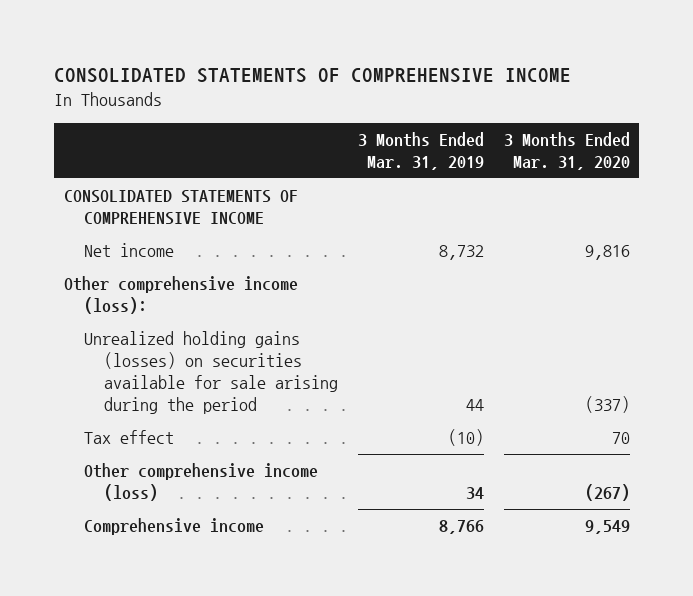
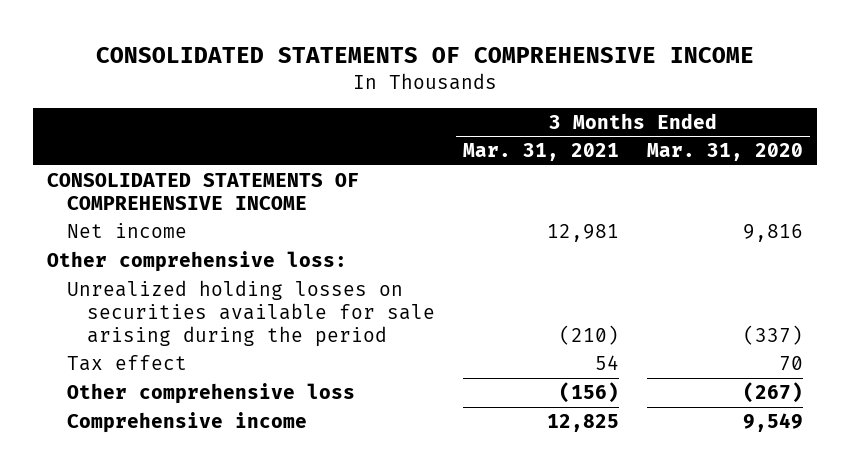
[357,131,484,170] 3 Months Ended Mar. 31, 2019 -> none
none -> [463,143,620,162] Mar. 31, 2021
[63,276,298,315] Other comprehensive income (loss): -> [46,251,347,273] Other comprehensive loss:
[83,331,339,414] Unrealized holding gains (losses) on securities available for sale arising during the period -> [67,280,436,347] Unrealized holding losses on securities available for sale arising during the period
[83,463,318,502] Other comprehensive income (loss) -> [67,383,356,405] Other comprehensive loss

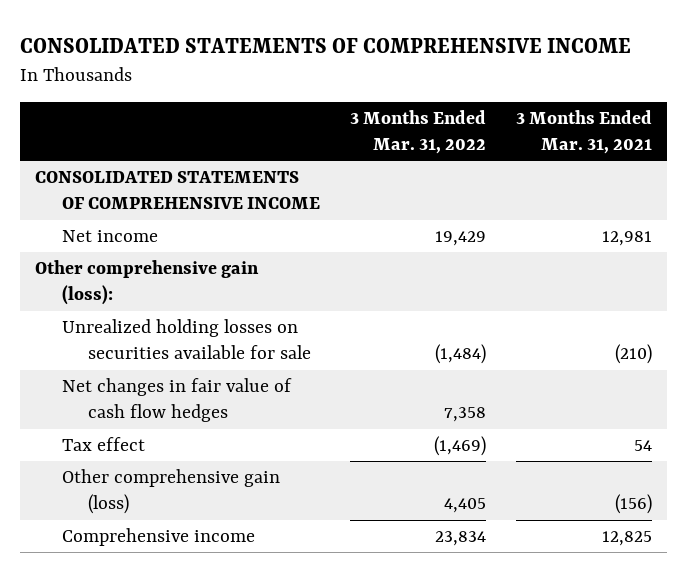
[646,143,803,162] Mar. 31, 2020 -> none
none -> [349,109,486,155] 3 Months Ended Mar. 31, 2022
[46,251,347,273] Other comprehensive loss: -> [35,260,260,306] Other comprehensive gain (loss):
[67,280,436,347] Unrealized holding losses on securities available for sale arising during the period -> [61,319,311,360] Unrealized holding losses on securities available for sale
none -> [61,378,292,423] Net changes in fair value of cash flow hedges
[67,383,356,405] Other comprehensive loss -> [61,469,280,515] Other comprehensive gain (loss)

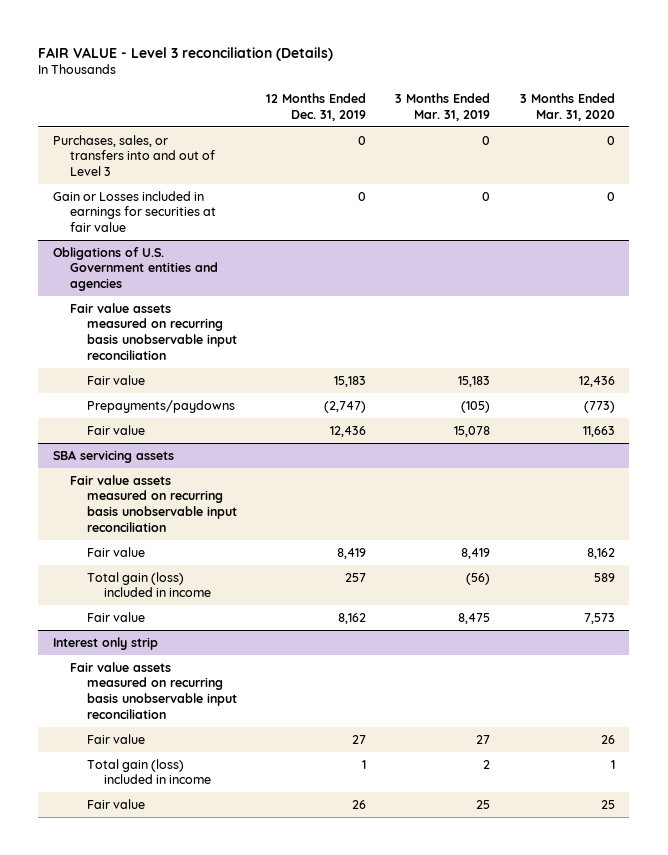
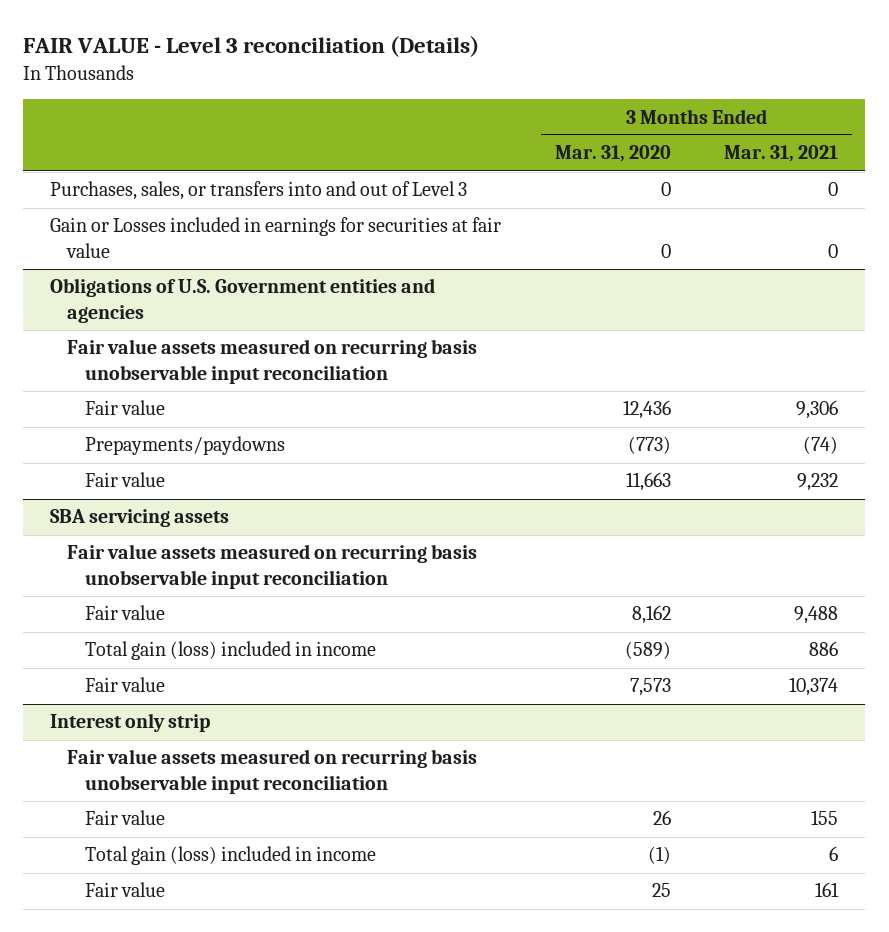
[266,93,367,122] 12 Months Ended Dec. 31, 2019 -> none
[395,93,491,122] 3 Months Ended Mar. 31, 2019 -> none
none -> [724,145,839,163] Mar. 31, 2021
[593,572,615,582] 589 -> [624,641,671,660] (589)
[610,759,615,769] 1 -> [647,846,671,865] (1)

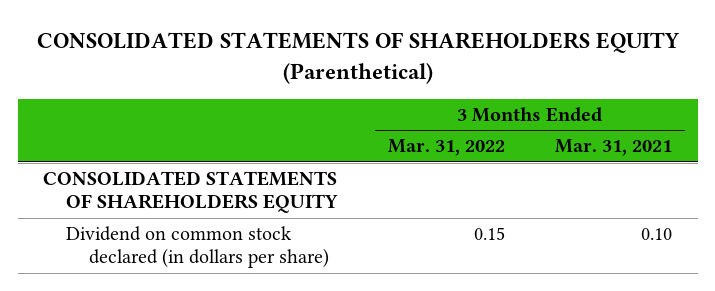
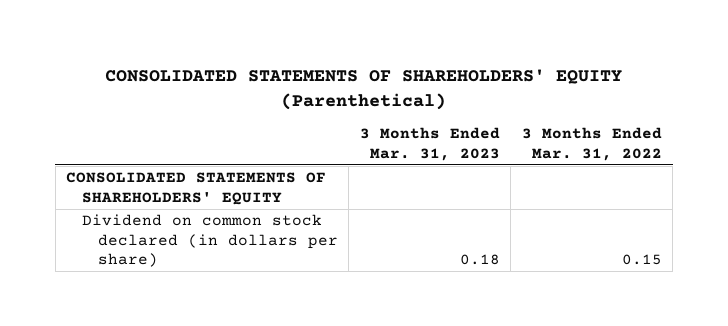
[36,32,680,85] CONSOLIDATED STATEMENTS OF SHAREHOLDERS EQUITY (Parenthetical) -> [105,68,623,110] CONSOLIDATED STATEMENTS OF SHAREHOLDERS' EQUITY (Parenthetical)
[555,139,673,157] Mar. 31, 2021 -> none
none -> [359,127,500,161] 3 Months Ended Mar. 31, 2023
[43,171,338,214] CONSOLIDATED STATEMENTS OF SHAREHOLDERS EQUITY -> [66,172,327,205] CONSOLIDATED STATEMENTS OF SHAREHOLDERS' EQUITY

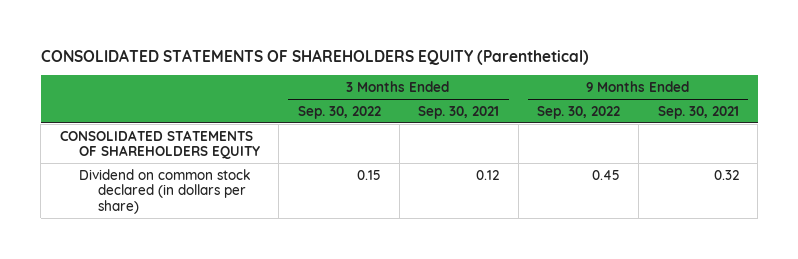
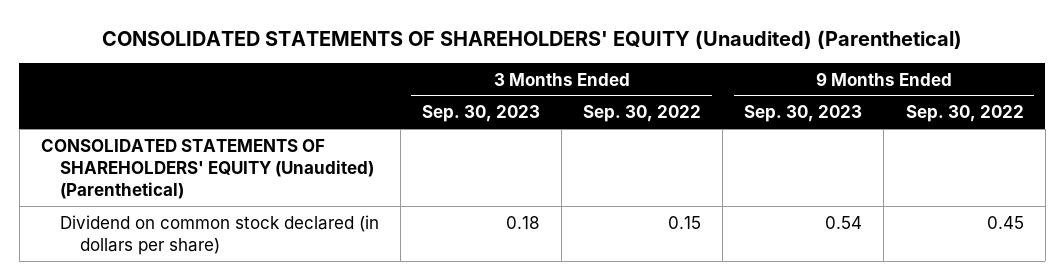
[40,48,589,65] CONSOLIDATED STATEMENTS OF SHAREHOLDERS EQUITY (Parenthetical) -> [102,29,963,49] CONSOLIDATED STATEMENTS OF SHAREHOLDERS' EQUITY (Unaudited) (Parenthetical)
[418,105,500,119] Sep. 30, 2021 -> none
[657,105,739,119] Sep. 30, 2021 -> none
none -> [422,105,541,123] Sep. 30, 2023
none -> [744,105,863,123] Sep. 30, 2023
[59,129,260,160] CONSOLIDATED STATEMENTS OF SHAREHOLDERS EQUITY -> [40,138,375,199] CONSOLIDATED STATEMENTS OF SHAREHOLDERS' EQUITY (Unaudited) (Parenthetical)

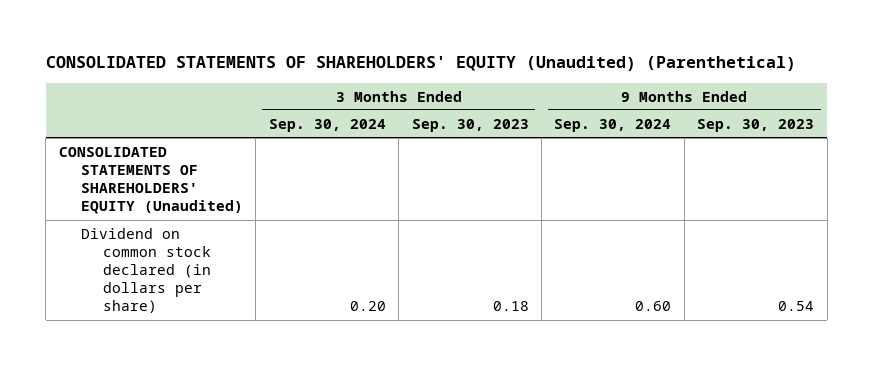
[583,105,702,123] Sep. 30, 2022 -> none
[905,105,1024,123] Sep. 30, 2022 -> none
none -> [268,118,386,132] Sep. 30, 2024
none -> [554,118,672,132] Sep. 30, 2024
[40,138,375,199] CONSOLIDATED STATEMENTS OF SHAREHOLDERS' EQUITY (Unaudited) (Parenthetical) -> [58,146,243,215] CONSOLIDATED STATEMENTS OF SHAREHOLDERS' EQUITY (Unaudited)

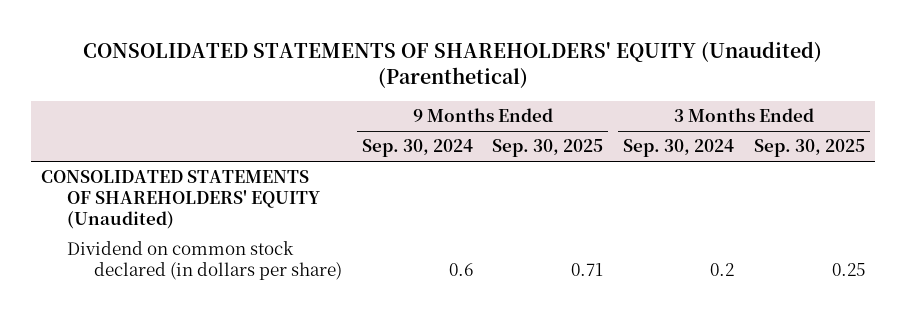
[411,118,529,132] Sep. 30, 2023 -> none
[697,118,815,132] Sep. 30, 2023 -> none
none -> [492,139,604,158] Sep. 30, 2025
none -> [753,139,865,158] Sep. 30, 2025
[349,301,386,312] 0.20 -> [710,263,735,277] 0.2
[635,301,672,312] 0.60 -> [448,263,473,277] 0.6

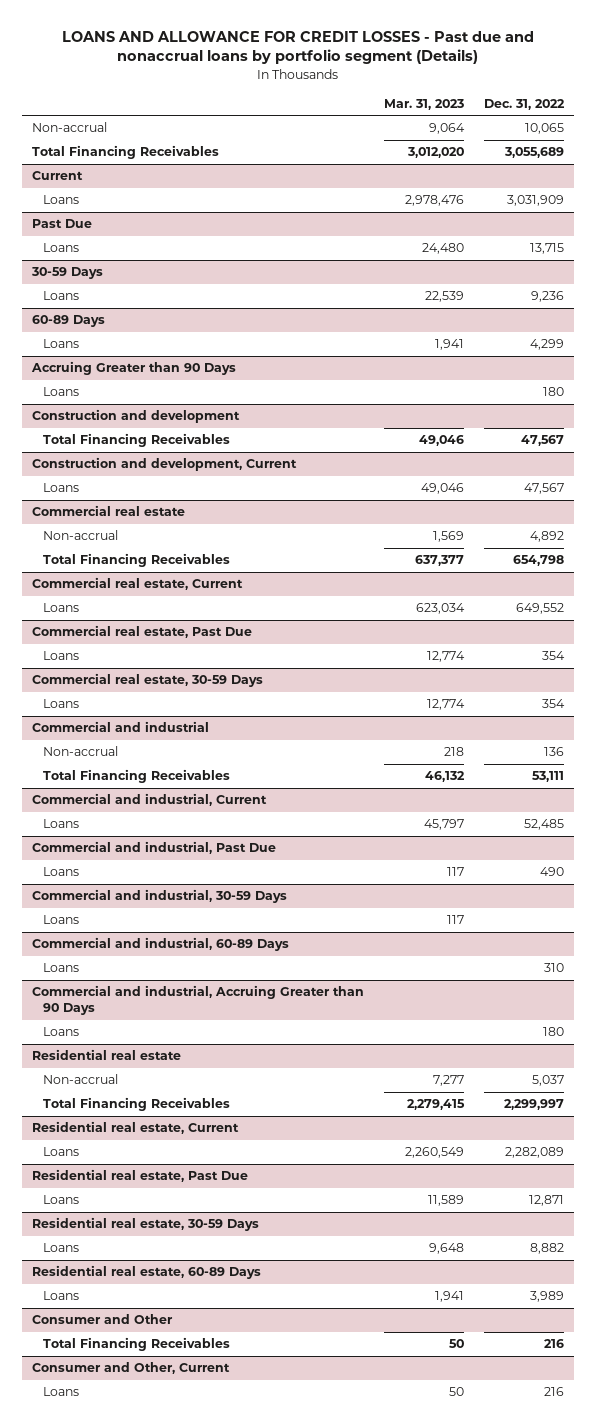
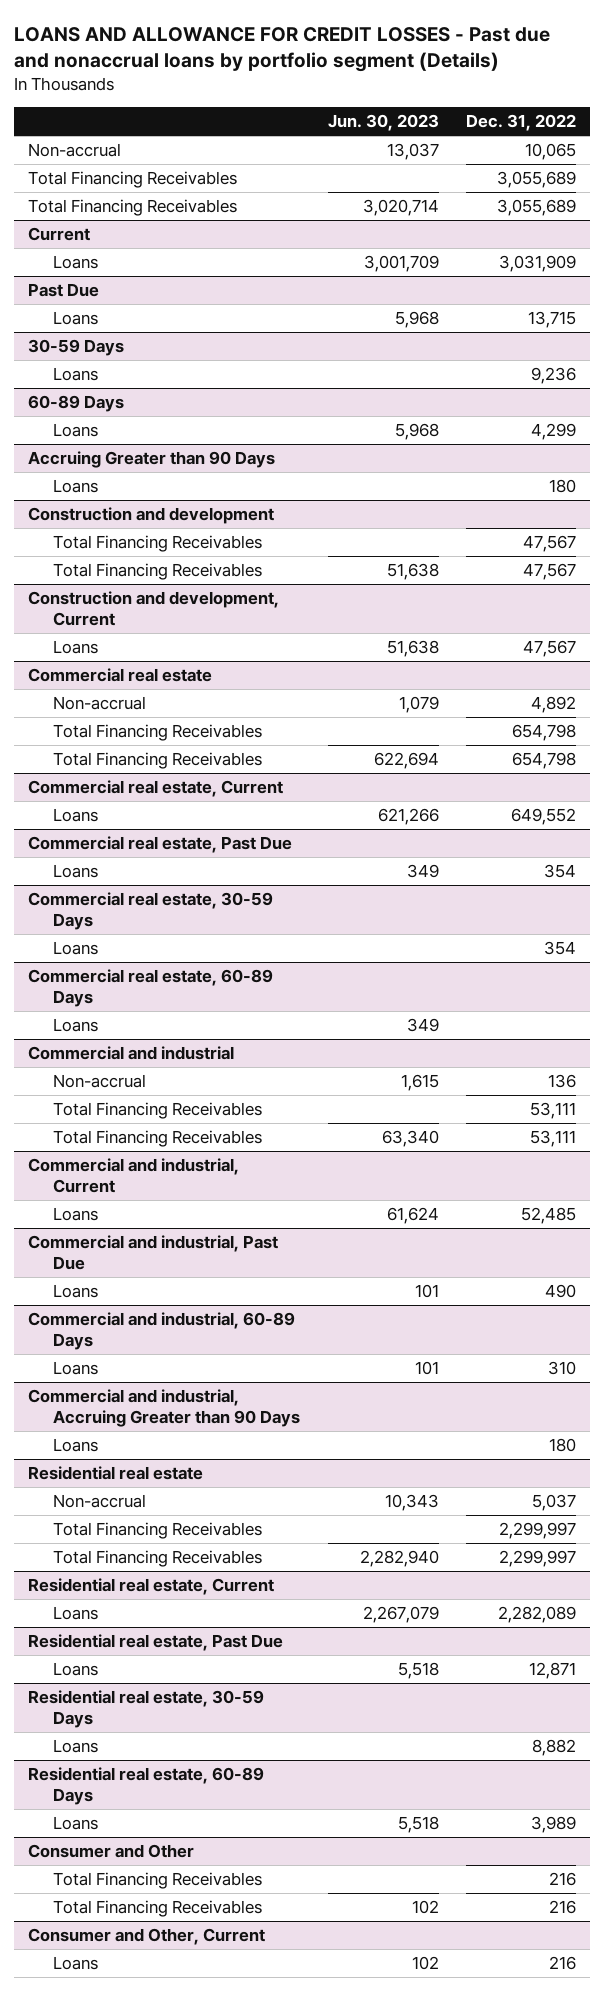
[383,98,464,110] Mar. 31, 2023 -> none
none -> [327,114,439,132] Jun. 30, 2023
none -> [28,199,238,217] Total Financing Receivables
none -> [52,563,262,581] Total Financing Receivables
none -> [52,752,262,770] Total Financing Receivables
none -> [28,969,274,1007] Commercial real estate, 60-89 Days
none -> [52,1018,98,1033] Loans
none -> [52,1130,262,1148] Total Financing Receivables
[31,889,287,904] Commercial and industrial, 30-59 Days -> none
[42,915,79,925] Loans -> none
none -> [52,1550,262,1568] Total Financing Receivables
none -> [52,1900,262,1918] Total Financing Receivables

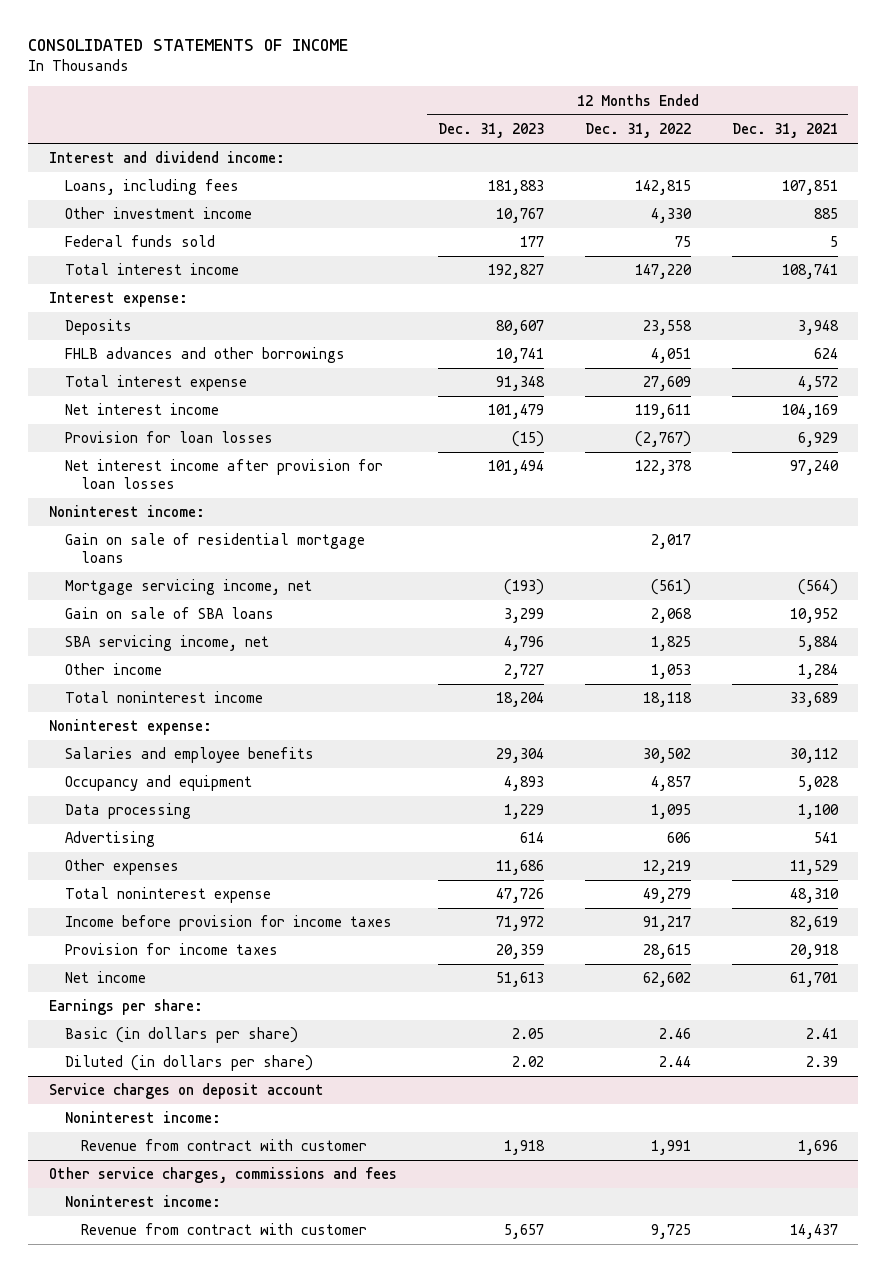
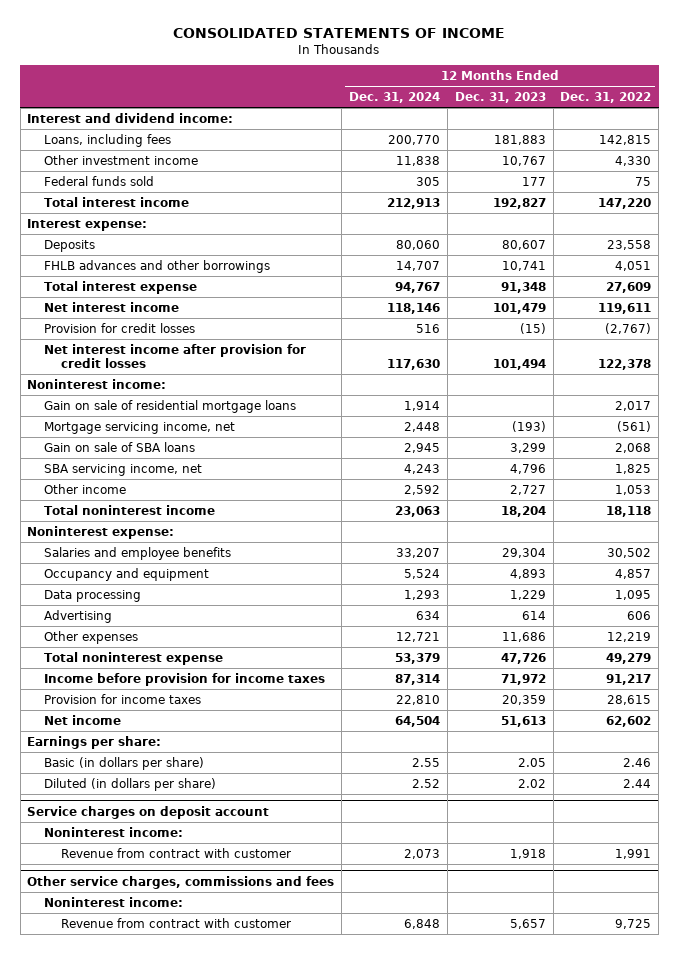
[731,122,838,138] Dec. 31, 2021 -> none
none -> [349,91,441,103] Dec. 31, 2024
[64,431,273,444] Provision for loan losses -> [43,322,195,333] Provision for credit losses
[64,459,383,489] Net interest income after provision for loan losses -> [43,343,306,368] Net interest income after provision for credit losses

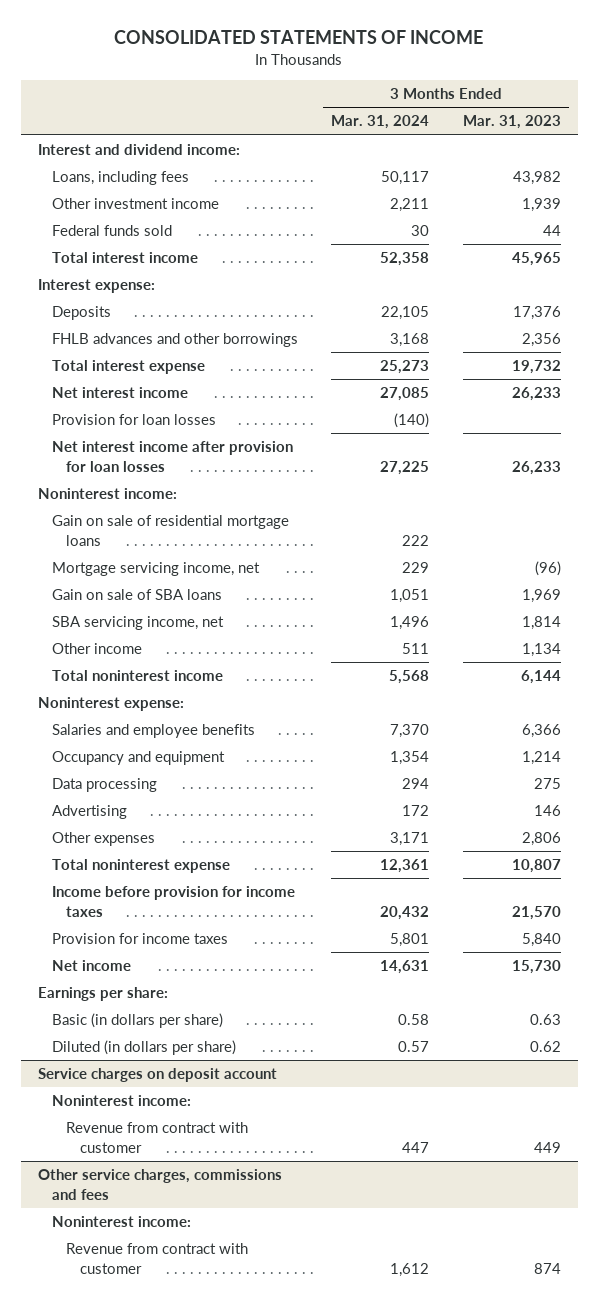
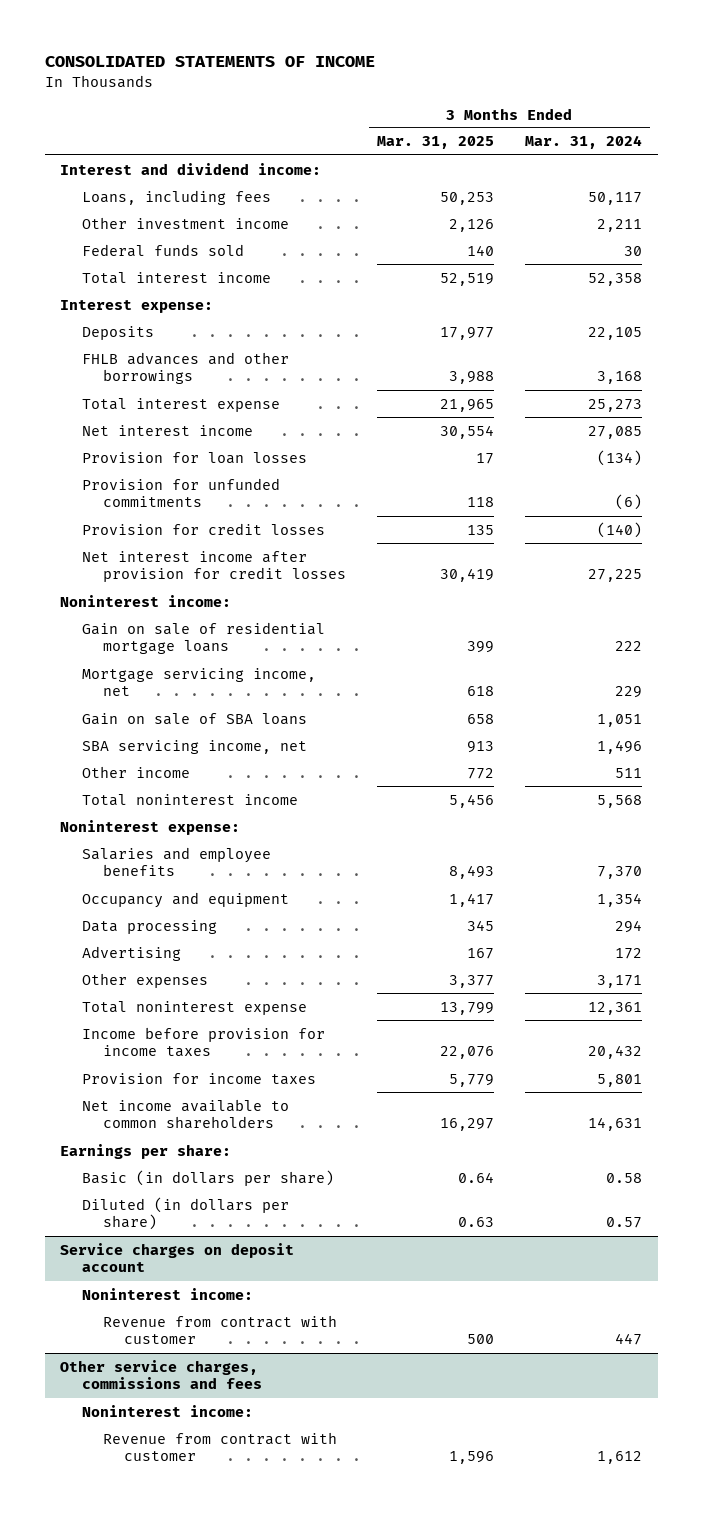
[462,115,561,130] Mar. 31, 2023 -> none
none -> [376,136,494,150] Mar. 31, 2025
[394,413,430,429] (140) -> [597,449,643,466] (134)
none -> [81,477,280,508] Provision for unfunded commitments
none -> [81,522,325,535] Provision for credit losses
[51,441,293,472] Net interest income after provision for loan losses -> [81,550,346,583] Net interest income after provision for credit losses
[51,960,131,972] Net income -> [81,1098,289,1130] Net income available to common shareholders

